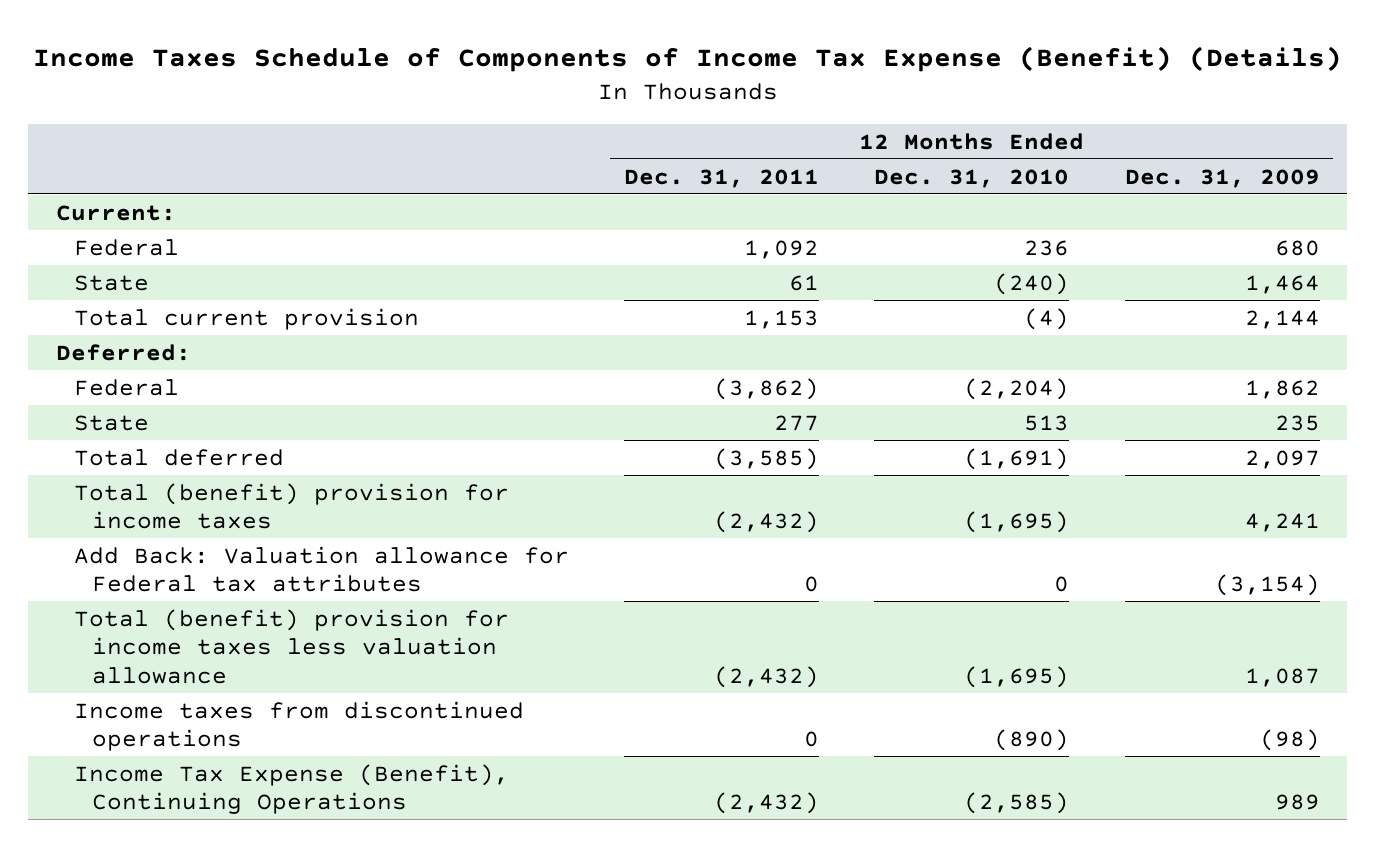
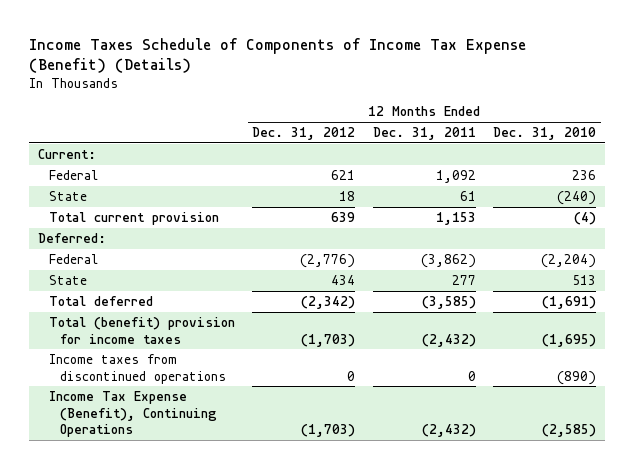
[1124,168,1320,188] Dec. 31, 2009 -> none
none -> [252,126,356,140] Dec. 31, 2012
[73,545,569,593] Add Back: Valuation allowance for Federal tax attributes -> none
[73,608,509,684] Total (benefit) provision for income taxes less valuation allowance -> none

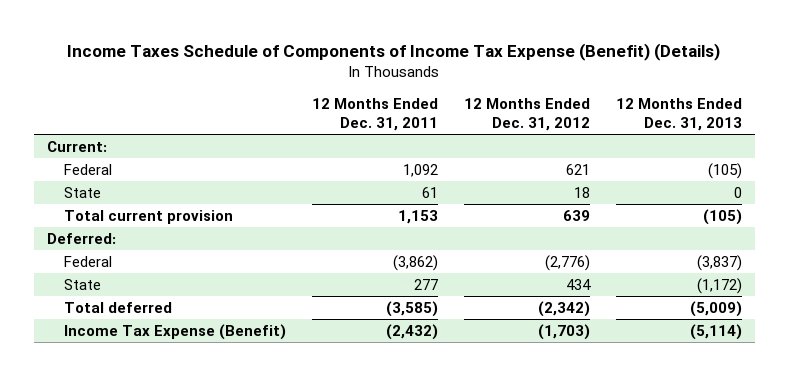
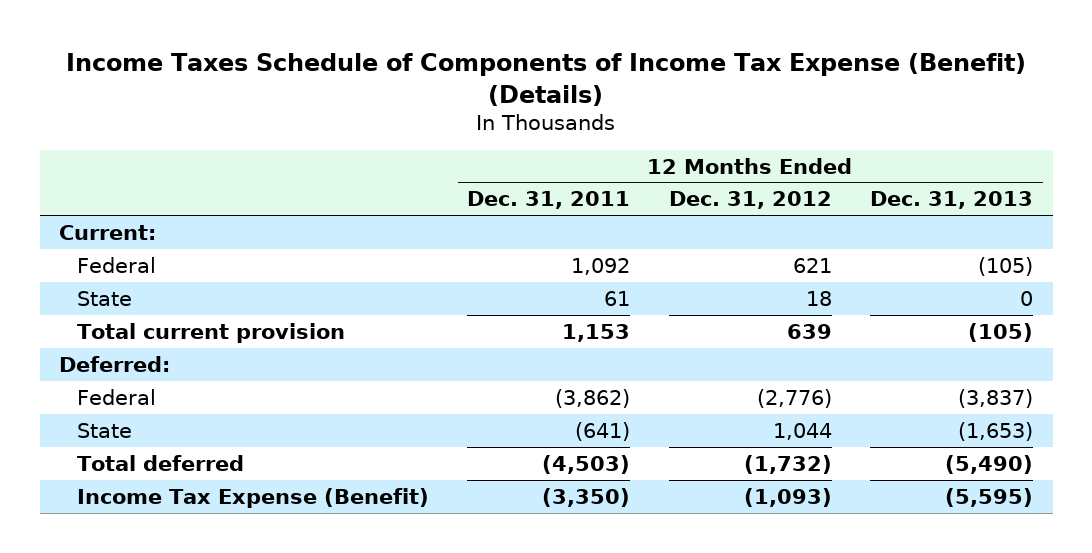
[414,278,439,290] 277 -> [575,421,631,441] (641)
[566,278,592,290] 434 -> [772,422,832,440] 1,044
[697,277,743,294] (1,172) -> [958,421,1034,441] (1,653)
[386,300,439,317] (3,585) -> [542,454,631,474] (4,503)
[538,300,591,317] (2,342) -> [743,454,832,474] (1,732)
[690,300,743,317] (5,009) -> [945,454,1034,474] (5,490)
[386,323,439,340] (2,432) -> [542,487,631,507] (3,350)
[538,323,591,340] (1,703) -> [743,487,832,507] (1,093)
[690,323,743,340] (5,114) -> [945,487,1034,507] (5,595)

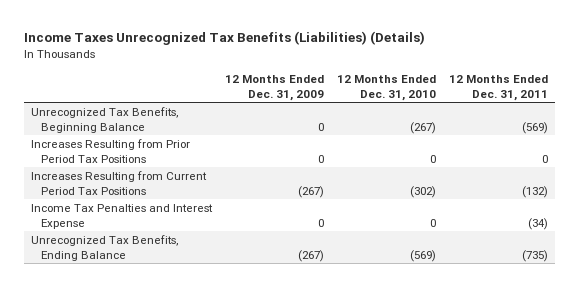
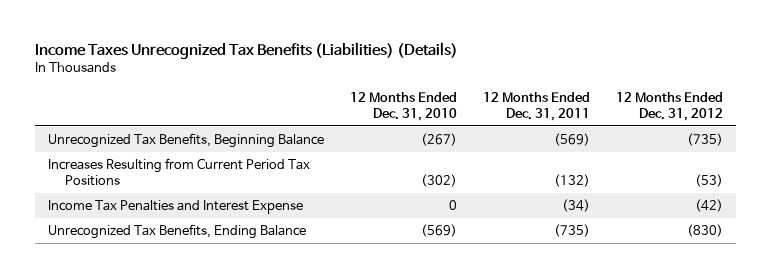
[224,74,324,101] 12 Months Ended Dec. 31, 2009 -> none
none -> [616,91,724,121] 12 Months Ended Dec. 31, 2012
[30,138,190,163] Increases Resulting from Prior Period Tax Positions -> none

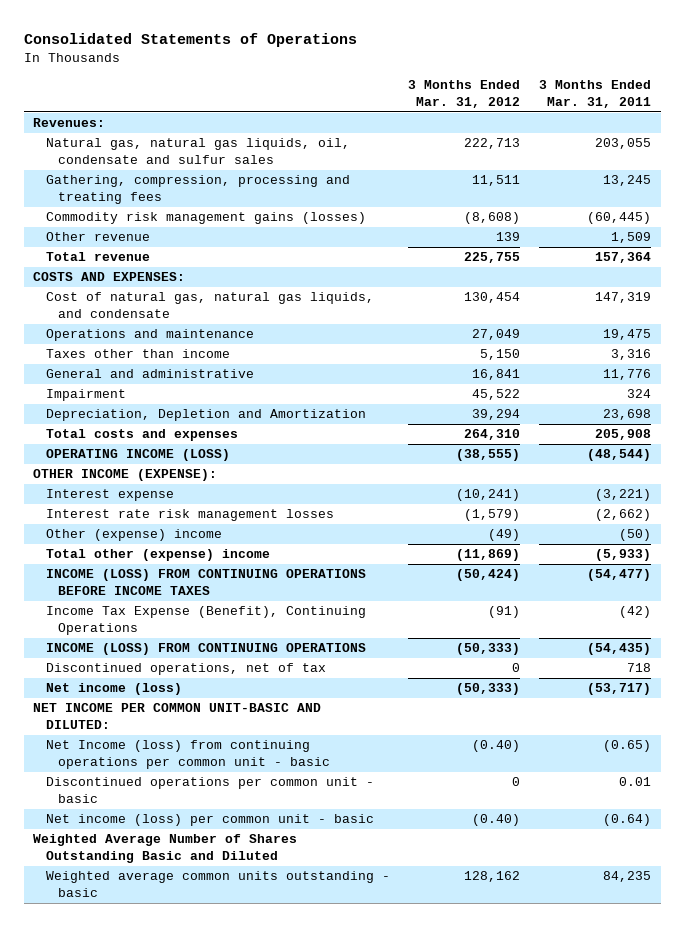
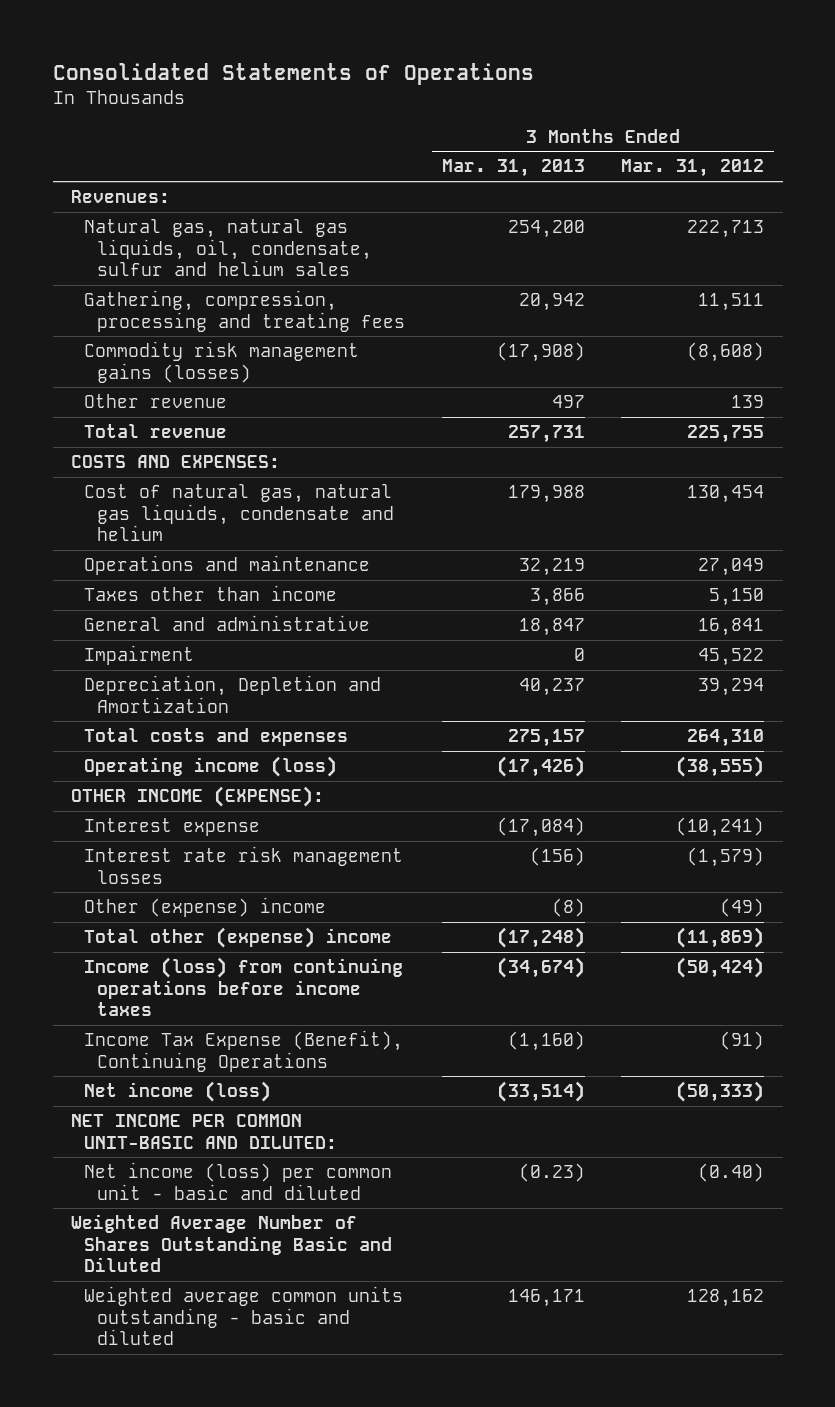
[539,80,652,109] 3 Months Ended Mar. 31, 2011 -> none
none -> [441,159,585,178] Mar. 31, 2013
[45,138,350,165] Natural gas, natural gas liquids, oil, condensate and sulfur sales -> [83,219,372,277] Natural gas, natural gas liquids, oil, condensate, sulfur and helium sales
[45,292,374,319] Cost of natural gas, natural gas liquids, and condensate -> [83,484,394,542] Cost of natural gas, natural gas liquids, condensate and helium
[45,449,230,462] OPERATING INCOME (LOSS) -> [83,756,337,778] Operating income (loss)
[45,569,366,596] INCOME (LOSS) FROM CONTINUING OPERATIONS BEFORE INCOME TAXES -> [83,957,403,1017] Income (loss) from continuing operations before income taxes
[45,643,366,656] INCOME (LOSS) FROM CONTINUING OPERATIONS -> none
[45,663,326,676] Discontinued operations, net of tax -> none
[45,740,330,770] Net Income (loss) from continuing operations per common unit - basic -> none
[45,777,374,804] Discontinued operations per common unit - basic -> none
[45,814,374,827] Net income (loss) per common unit - basic -> [83,1162,392,1200] Net income (loss) per common unit - basic and diluted
[45,871,390,898] Weighted average common units outstanding - basic -> [83,1286,403,1346] Weighted average common units outstanding - basic and diluted

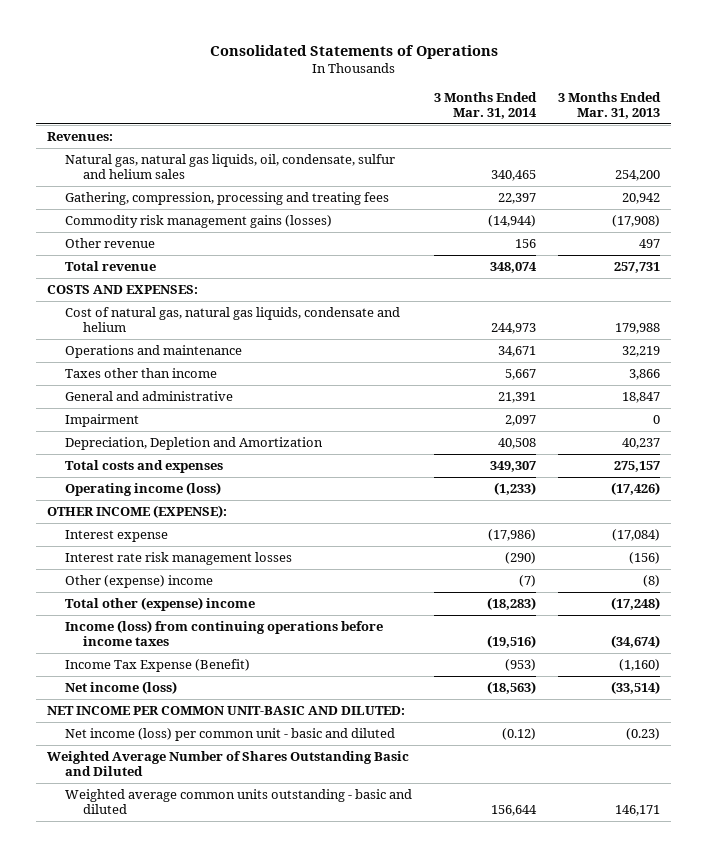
[621,159,765,178] Mar. 31, 2012 -> none
none -> [434,92,538,120] 3 Months Ended Mar. 31, 2014
[83,1030,403,1072] Income Tax Expense (Benefit), Continuing Operations -> [64,659,250,673] Income Tax Expense (Benefit)

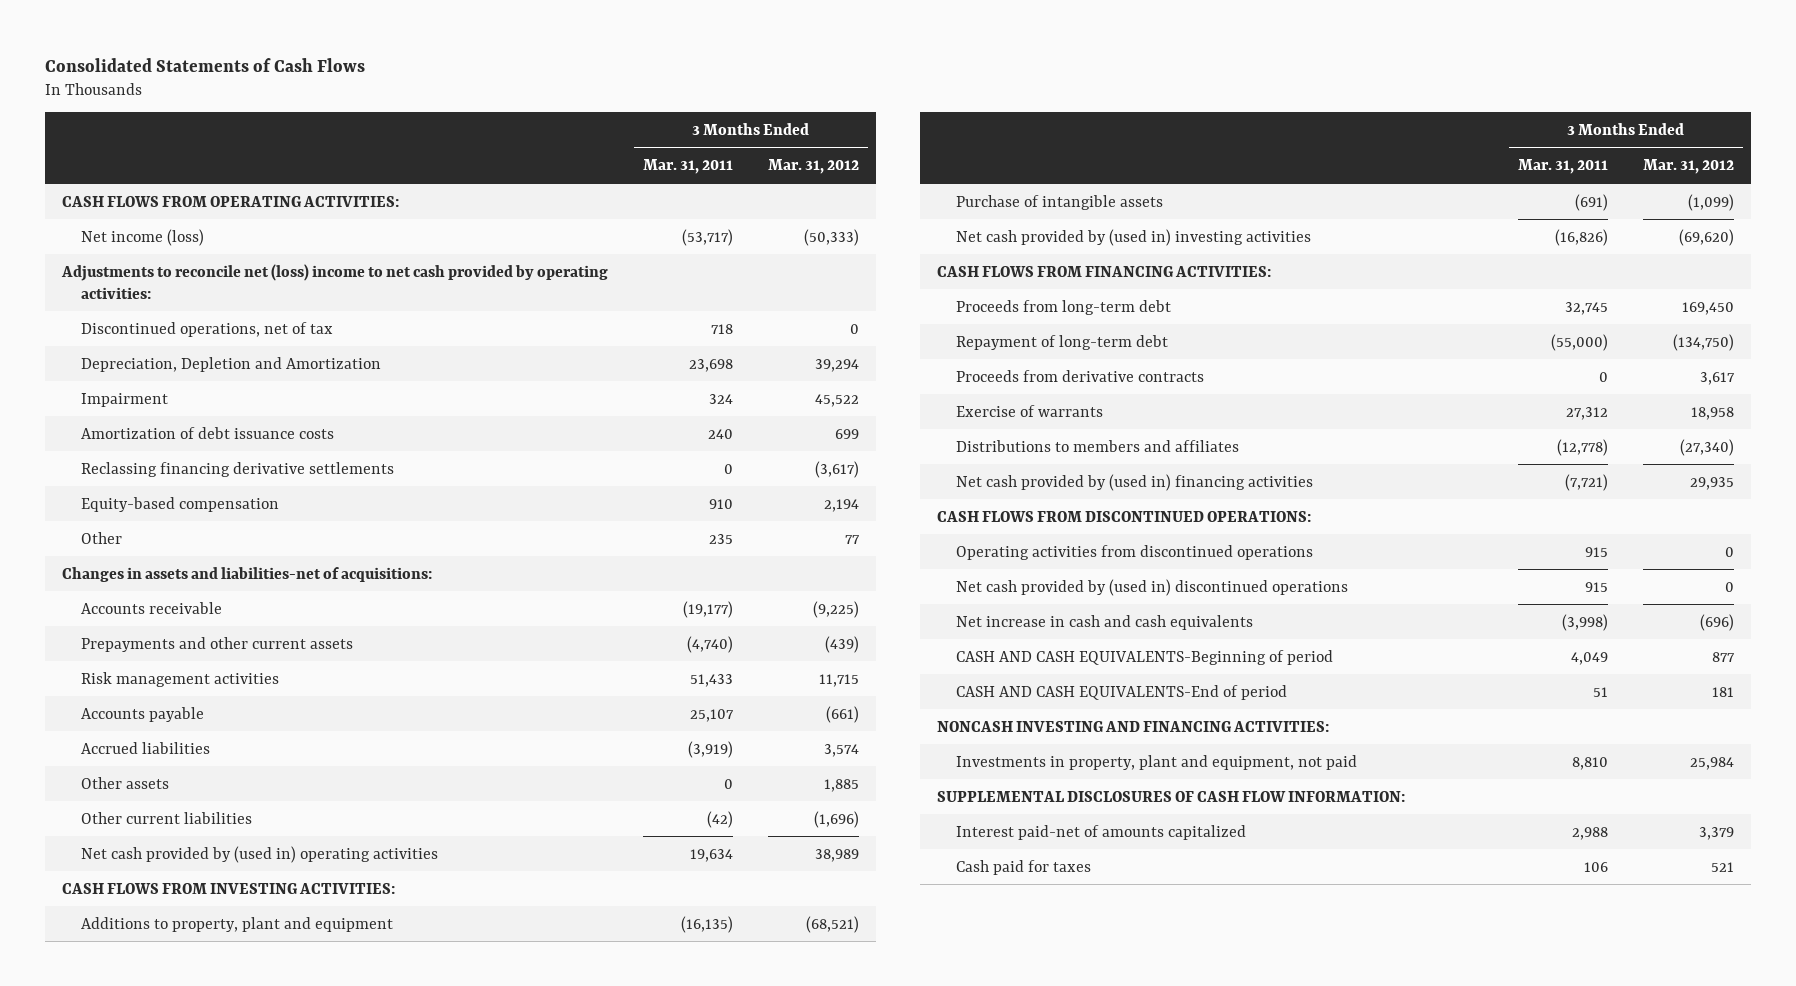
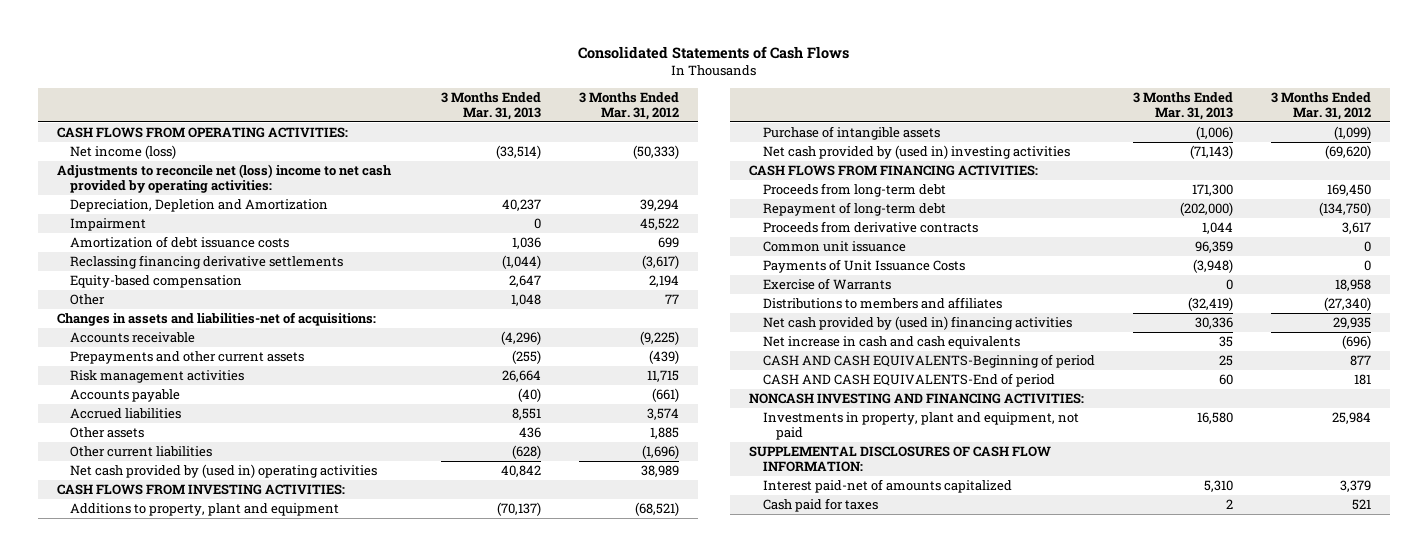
[643,159,734,175] Mar. 31, 2011 -> none
none -> [440,92,541,120] 3 Months Ended Mar. 31, 2013
[80,321,333,337] Discontinued operations, net of tax -> none
none -> [762,241,906,253] Common unit issuance
none -> [762,259,965,274] Payments of Unit Issuance Costs
[955,404,1103,417] Exercise of warrants -> [762,278,891,291] Exercise of Warrants
[937,510,1312,522] CASH FLOWS FROM DISCONTINUED OPERATIONS: -> none
[955,544,1313,560] Operating activities from discontinued operations -> none
[955,578,1348,596] Net cash provided by (used in) discontinued operations -> none

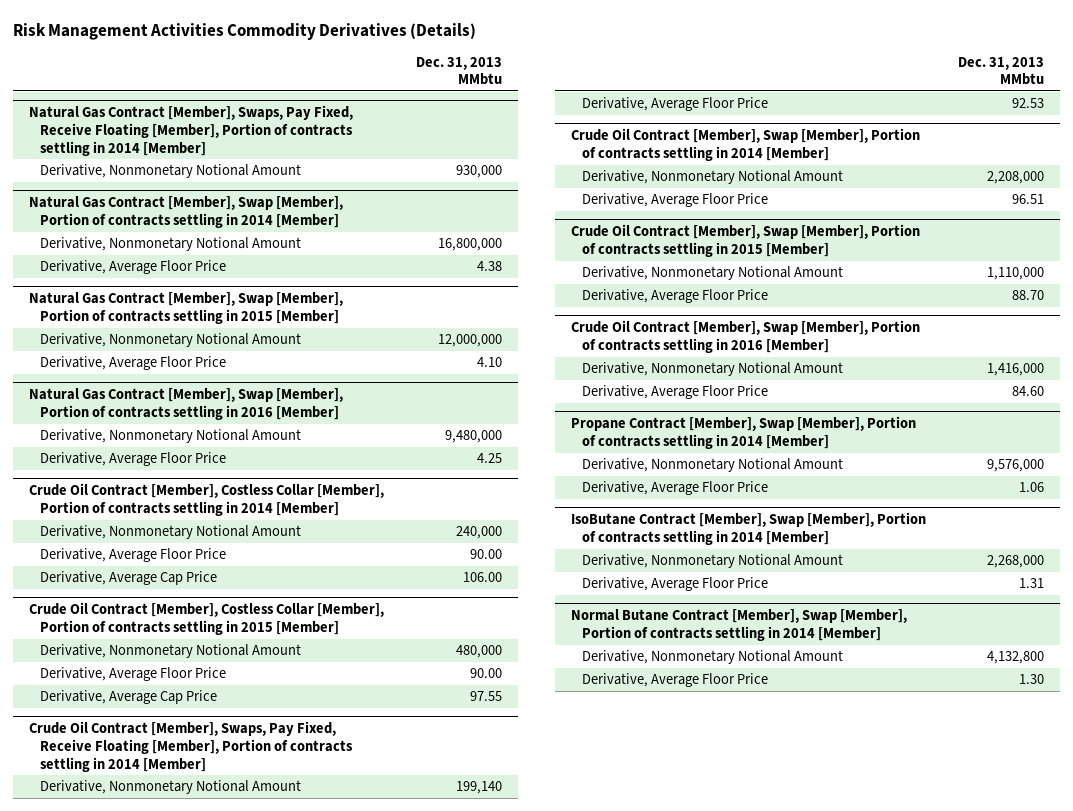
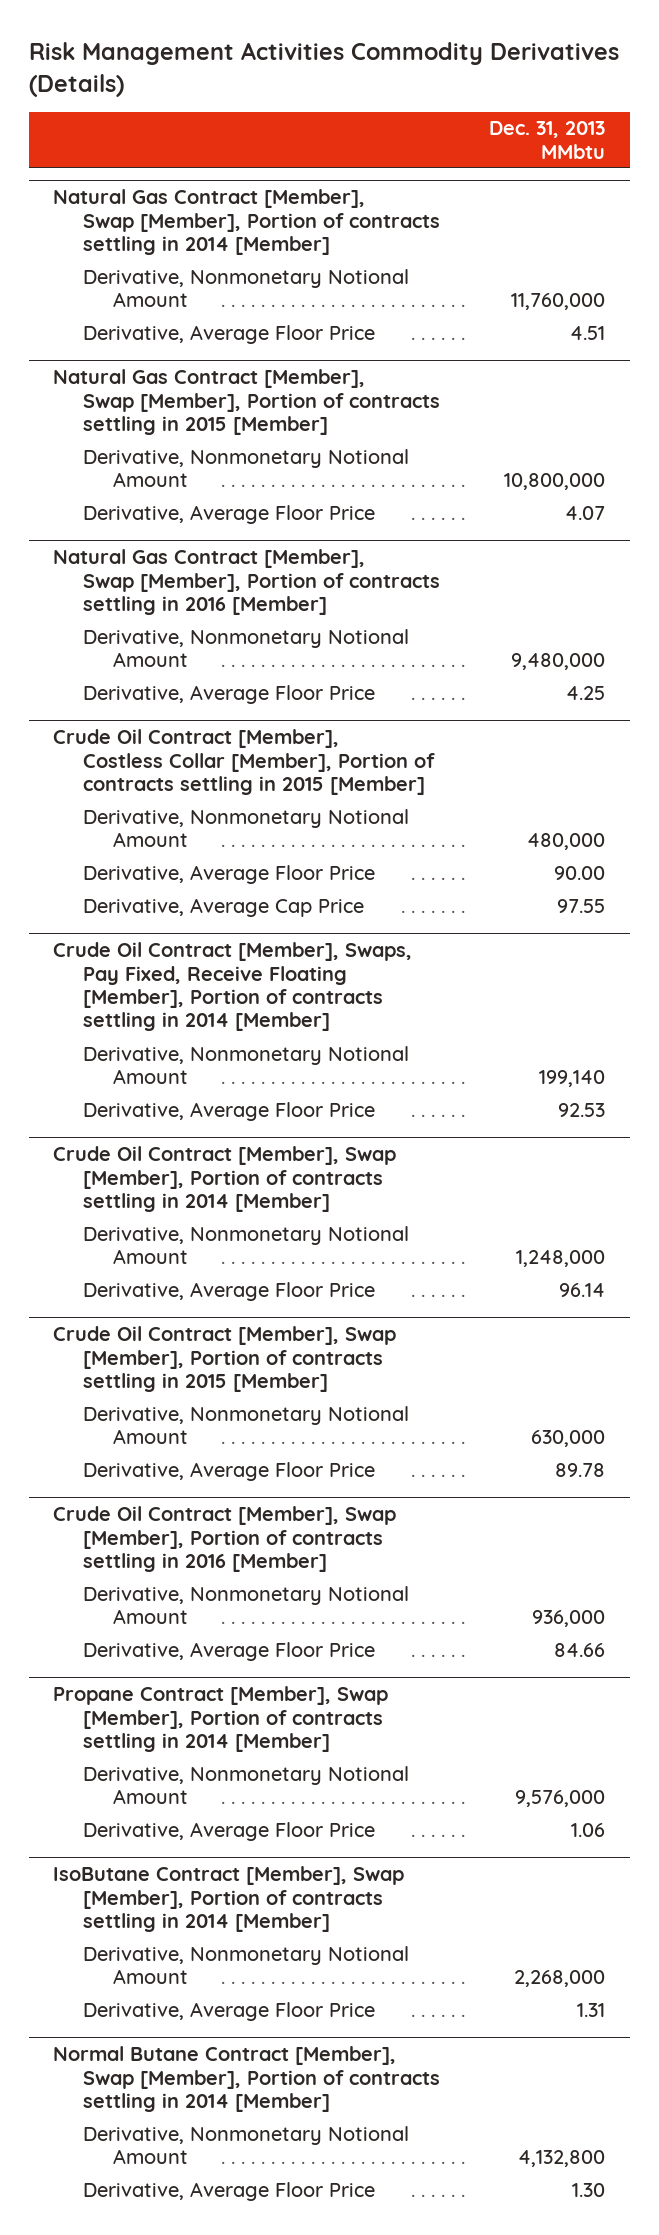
[29,105,354,156] Natural Gas Contract [Member], Swaps, Pay Fixed, Receive Floating [Member], Portion of contracts settling in 2014 [Member] -> none
[40,164,302,179] Derivative, Nonmonetary Notional Amount -> none
[438,238,503,252] 16,800,000 -> [511,292,606,310] 11,760,000
[477,261,503,272] 4.38 -> [570,325,606,340] 4.51
[438,334,503,348] 12,000,000 -> [504,472,606,490] 10,800,000
[477,357,503,368] 4.10 -> [565,505,606,520] 4.07
[29,483,385,517] Crude Oil Contract [Member], Costless Collar [Member], Portion of contracts settling in 2014 [Member] -> none
[40,525,302,540] Derivative, Nonmonetary Notional Amount -> none
[40,548,227,563] Derivative, Average Floor Price -> none
[40,571,218,586] Derivative, Average Cap Price -> none
[986,171,1044,185] 2,208,000 -> [516,1249,606,1267] 1,248,000
[1011,194,1044,205] 96.51 -> [559,1282,606,1297] 96.14
[986,267,1044,281] 1,110,000 -> [531,1429,606,1447] 630,000
[1011,290,1044,301] 88.70 -> [555,1462,606,1477] 89.78
[986,363,1044,377] 1,416,000 -> [532,1609,606,1627] 936,000
[1011,386,1044,397] 84.60 -> [554,1642,606,1657] 84.66

